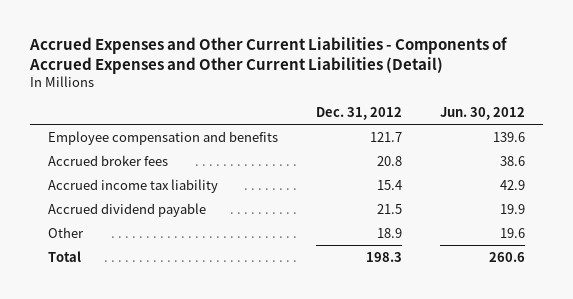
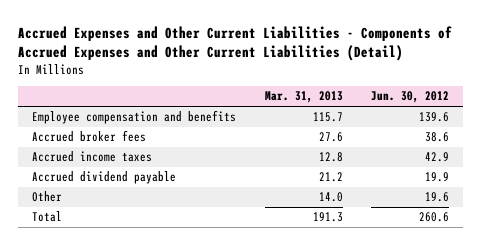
[315,106,402,120] Dec. 31, 2012 -> none
none -> [264,91,343,104] Mar. 31, 2013
[48,178,219,193] Accrued income tax liability -> [32,151,153,163] Accrued income taxes

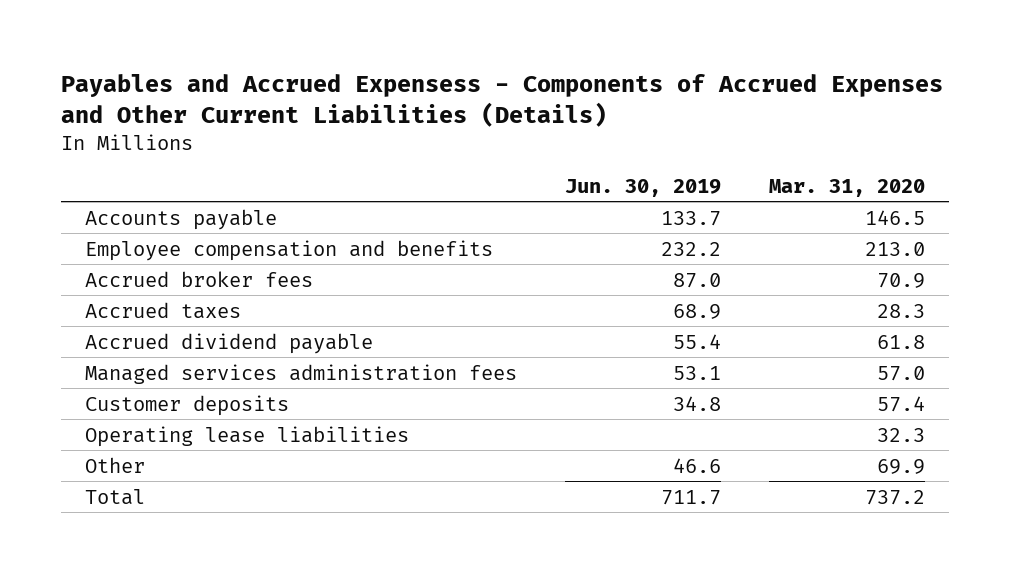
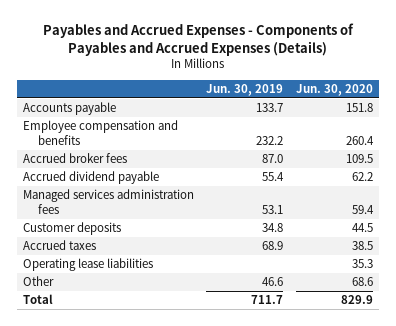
[61,74,944,128] Payables and Accrued Expensess - Components of Accrued Expenses and Other Current Liabilities (Details) -> [42,22,354,56] Payables and Accrued Expenses - Components of Payables and Accrued Expenses (Details)
[768,178,925,197] Mar. 31, 2020 -> none
none -> [295,83,373,96] Jun. 30, 2020
[85,301,242,319] Accrued taxes -> [22,240,96,251] Accrued taxes

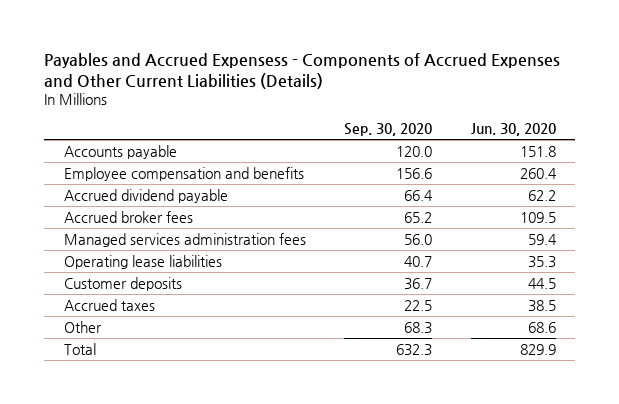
[42,22,354,56] Payables and Accrued Expenses - Components of Payables and Accrued Expenses (Details) -> [44,53,561,89] Payables and Accrued Expensess - Components of Accrued Expenses and Other Current Liabilities (Details)
[206,83,284,96] Jun. 30, 2019 -> none
none -> [344,122,433,136] Sep. 30, 2020
[22,153,127,164] Accrued broker fees -> [63,210,193,223] Accrued broker fees
[22,258,153,272] Operating lease liabilities -> [63,254,222,269] Operating lease liabilities

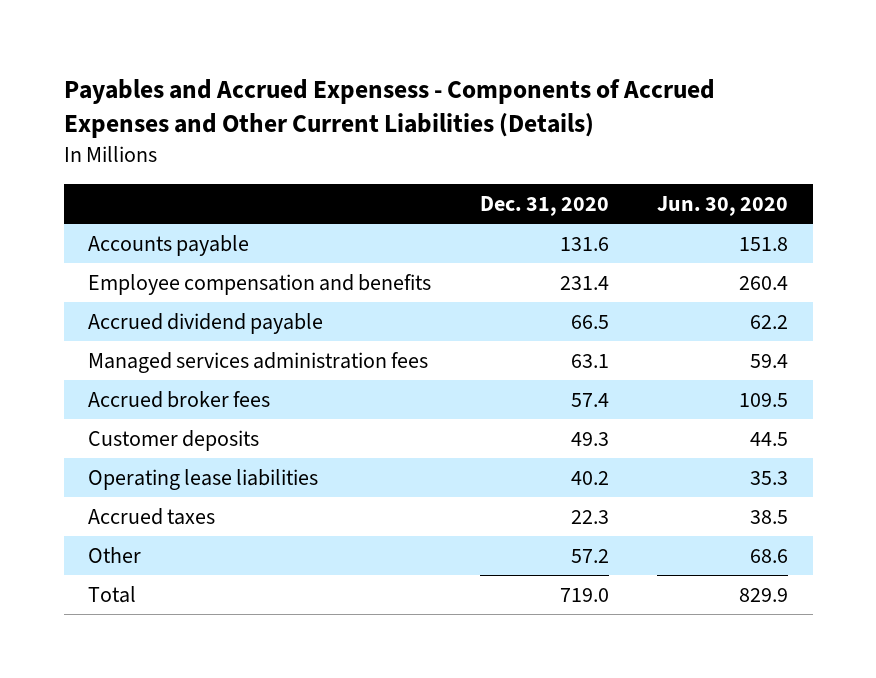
[344,122,433,136] Sep. 30, 2020 -> none
none -> [479,195,609,216] Dec. 31, 2020
[63,210,193,223] Accrued broker fees -> [88,390,271,408] Accrued broker fees
[63,254,222,269] Operating lease liabilities -> [88,468,319,490] Operating lease liabilities

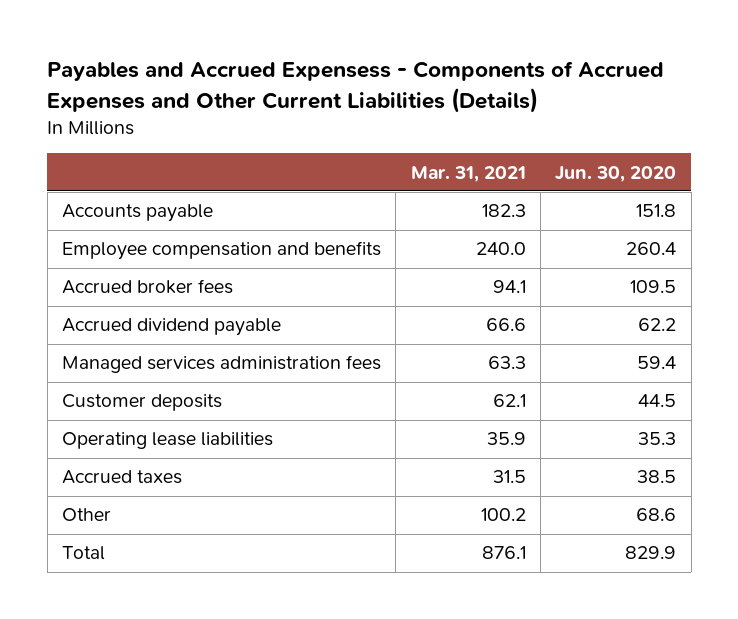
[479,195,609,216] Dec. 31, 2020 -> none
none -> [410,165,526,182] Mar. 31, 2021
[88,390,271,408] Accrued broker fees -> [62,279,234,295] Accrued broker fees

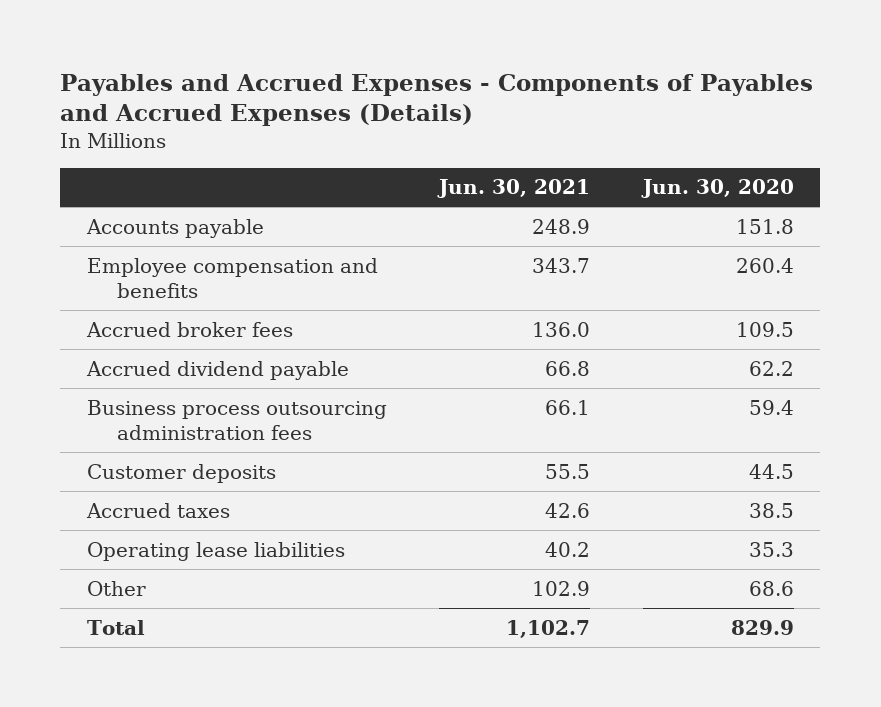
[47,61,665,113] Payables and Accrued Expensess - Components of Accrued Expenses and Other Current Liabilities (Details) -> [60,73,814,127] Payables and Accrued Expenses - Components of Payables and Accrued Expenses (Details)
[410,165,526,182] Mar. 31, 2021 -> none
none -> [437,179,591,199] Jun. 30, 2021
[62,355,382,374] Managed services administration fees -> [86,399,387,440] Business process outsourcing administration fees
[62,432,274,450] Operating lease liabilities -> [86,541,345,561] Operating lease liabilities

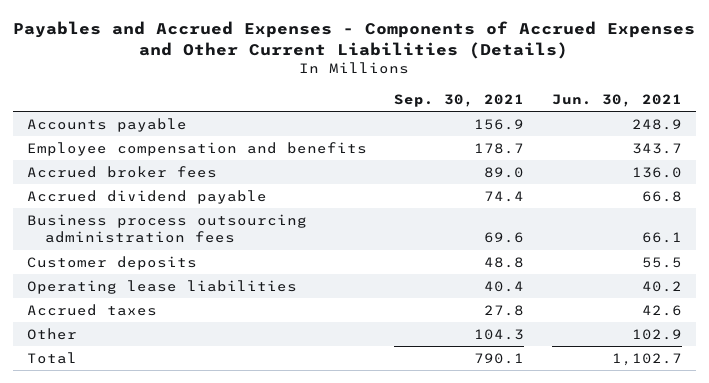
[60,73,814,127] Payables and Accrued Expenses - Components of Payables and Accrued Expenses (Details) -> [13,20,696,59] Payables and Accrued Expenses - Components of Accrued Expenses and Other Current Liabilities (Details)
[641,179,795,199] Jun. 30, 2020 -> none
none -> [394,93,525,107] Sep. 30, 2021
[85,502,230,518] Accrued taxes -> [26,303,157,316] Accrued taxes

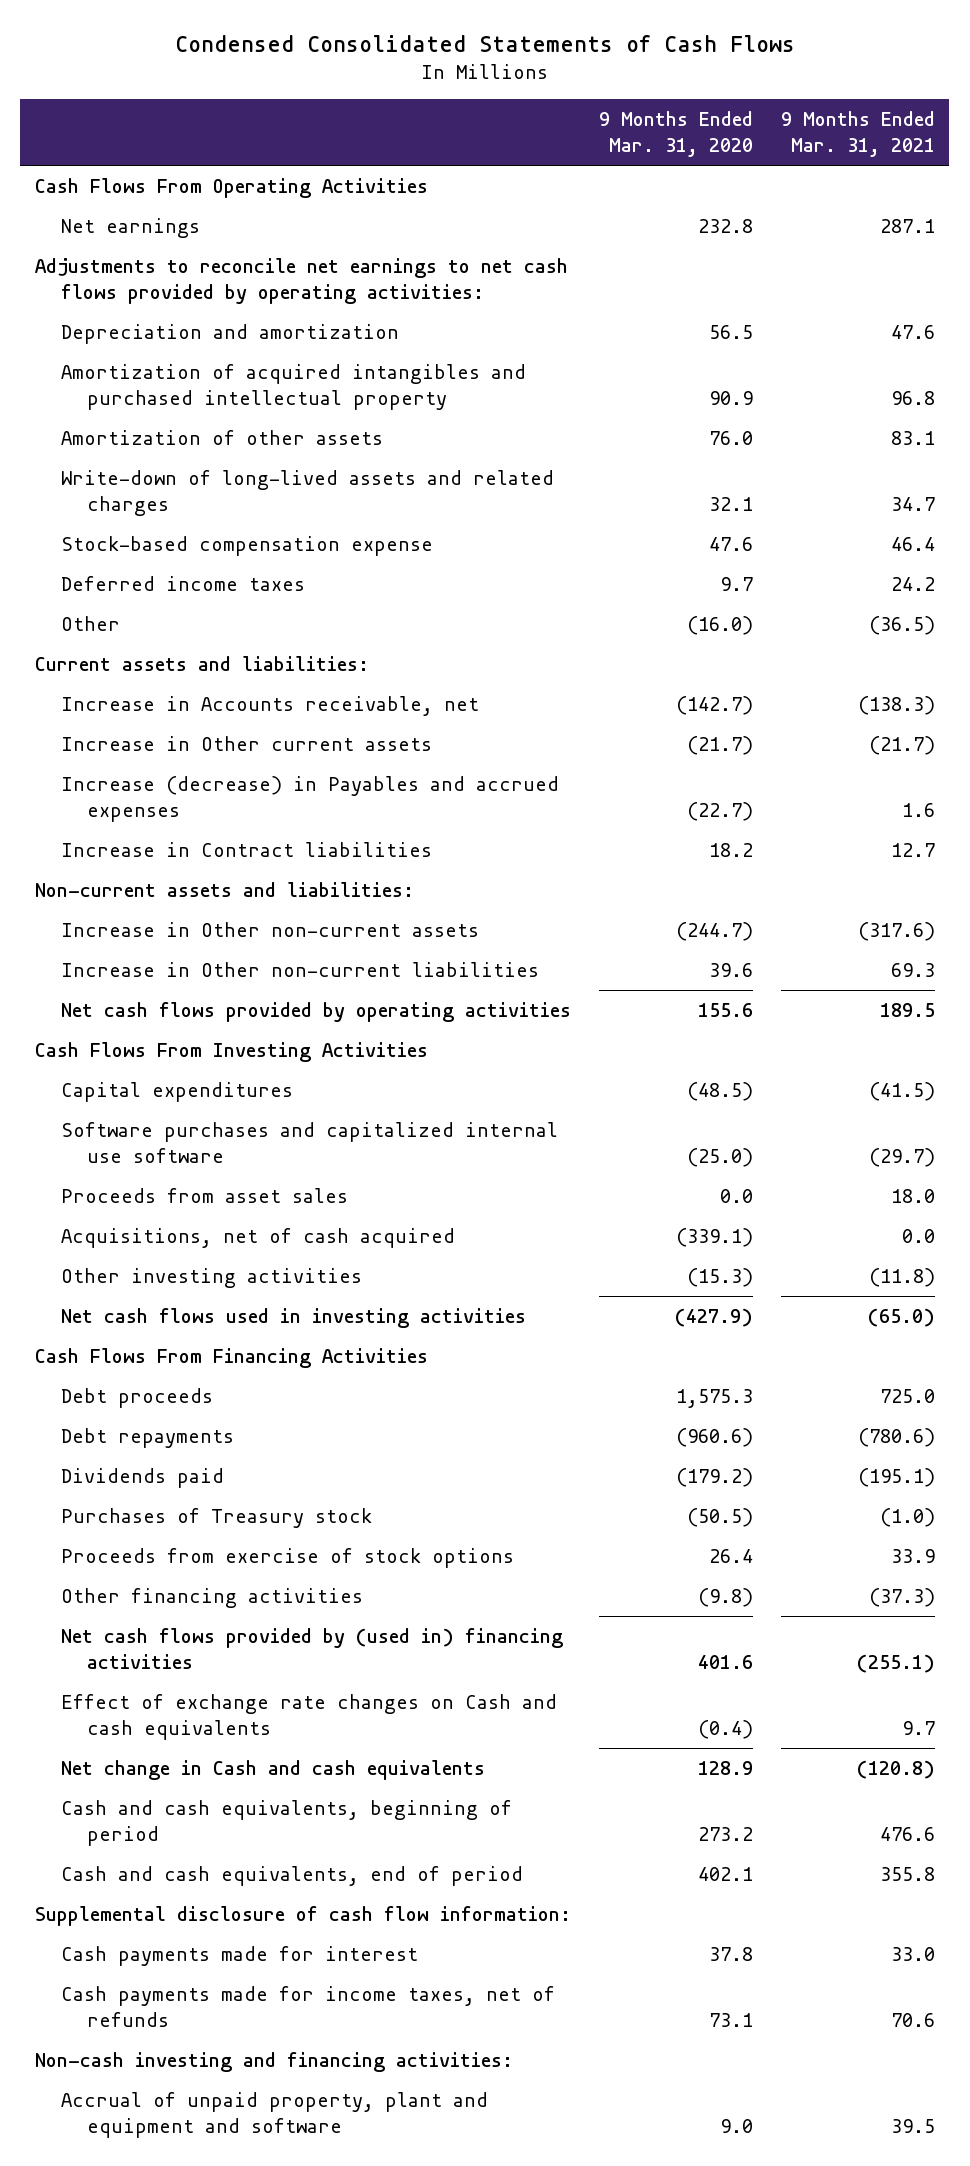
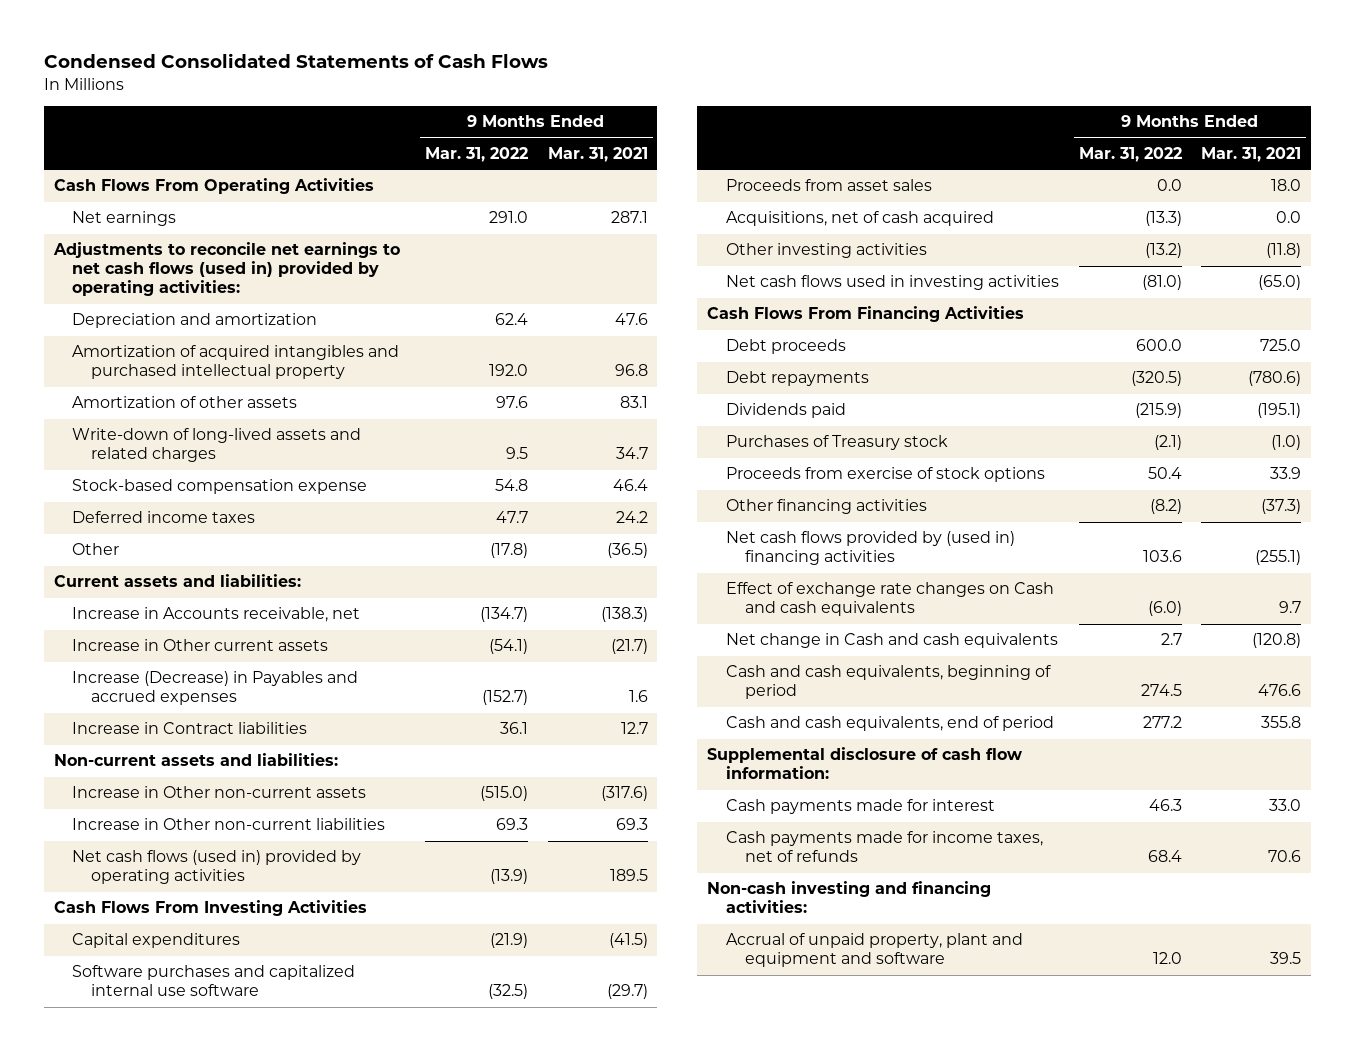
[599,110,754,157] 9 Months Ended Mar. 31, 2020 -> none
none -> [425,146,529,162] Mar. 31, 2022
[34,258,568,305] Adjustments to reconcile net earnings to net cash flows provided by operating activities: -> [52,242,400,297] Adjustments to reconcile net earnings to net cash flows (used in) provided by operating activities:
[61,776,560,823] Increase (decrease) in Payables and accrued expenses -> [72,671,359,706] Increase (Decrease) in Payables and accrued expenses
[61,1002,572,1023] Net cash flows provided by operating activities -> [72,850,362,885] Net cash flows (used in) provided by operating activities

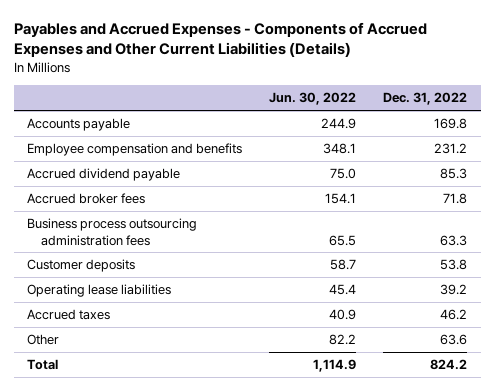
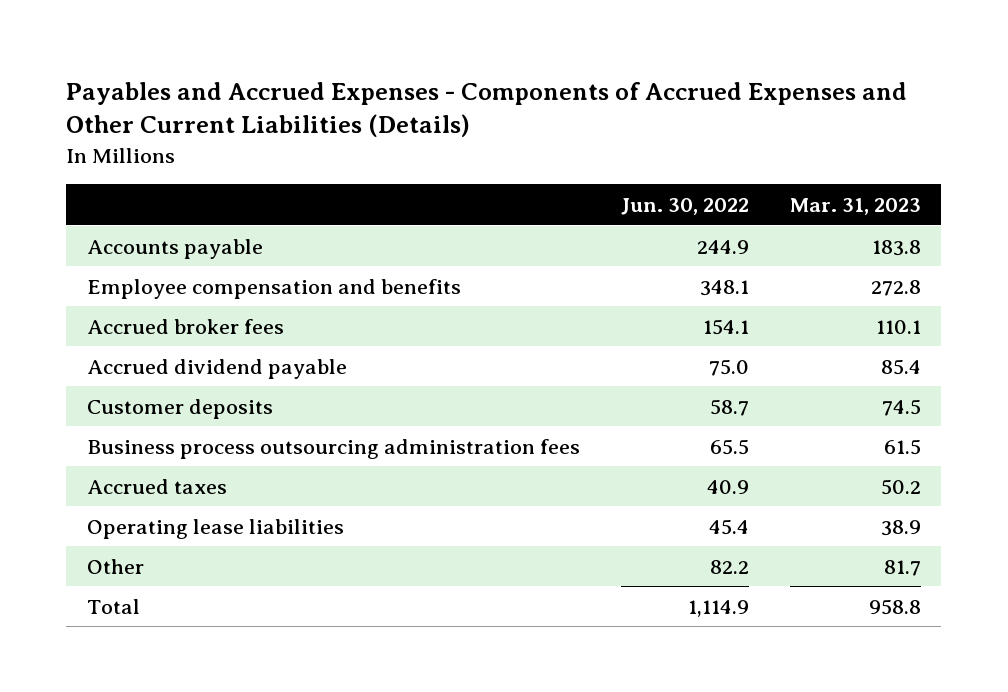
[383,92,468,106] Dec. 31, 2022 -> none
none -> [789,197,921,215] Mar. 31, 2023
[27,168,181,182] Accrued dividend payable -> [86,358,347,379] Accrued dividend payable
[27,218,198,246] Business process outsourcing administration fees -> [86,438,580,459] Business process outsourcing administration fees
[27,284,172,298] Operating lease liabilities -> [86,518,344,539] Operating lease liabilities

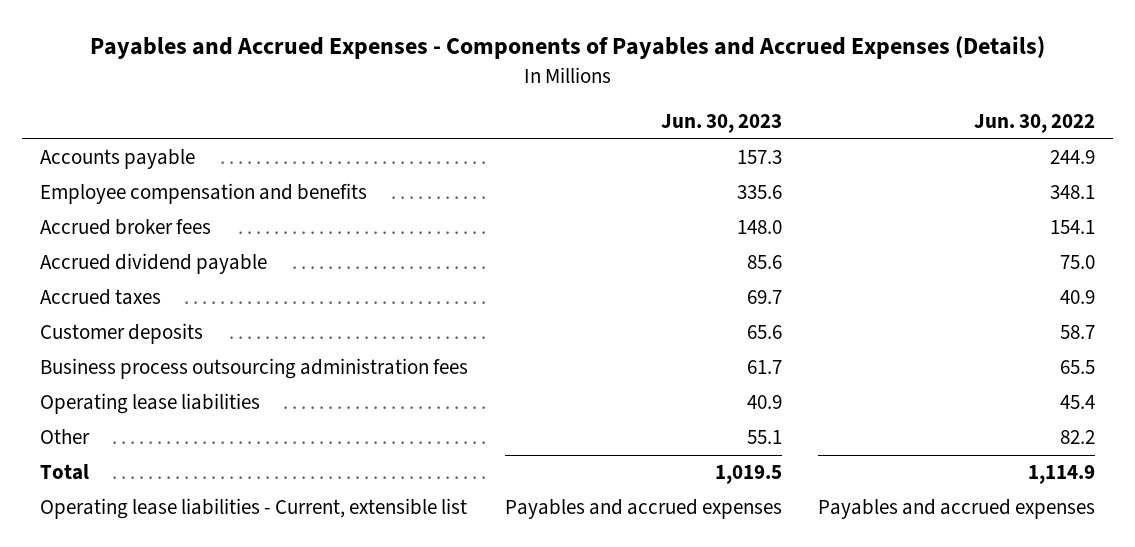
[66,81,908,138] Payables and Accrued Expenses - Components of Accrued Expenses and Other Current Liabilities (Details) -> [89,36,1045,60] Payables and Accrued Expenses - Components of Payables and Accrued Expenses (Details)
[789,197,921,215] Mar. 31, 2023 -> none
none -> [660,113,782,133] Jun. 30, 2023
[86,478,227,494] Accrued taxes -> [40,289,162,306] Accrued taxes
none -> [40,498,468,520] Operating lease liabilities - Current, extensible list

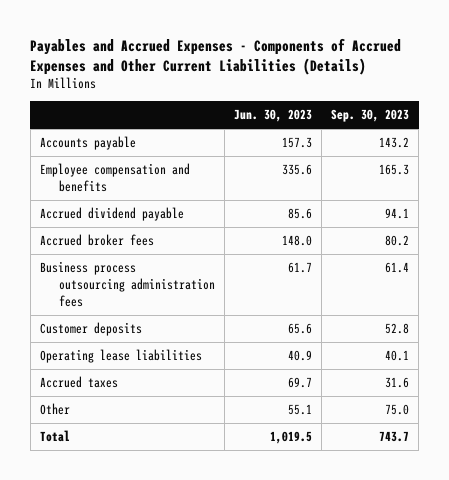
[89,36,1045,60] Payables and Accrued Expenses - Components of Payables and Accrued Expenses (Details) -> [30,37,402,75] Payables and Accrued Expenses - Components of Accrued Expenses and Other Current Liabilities (Details)
[974,113,1096,133] Jun. 30, 2022 -> none
none -> [331,109,410,123] Sep. 30, 2023
[40,219,212,236] Accrued broker fees -> [39,233,154,246] Accrued broker fees
[40,323,204,345] Customer deposits -> [39,321,142,336] Customer deposits
[40,289,162,306] Accrued taxes -> [39,375,118,388] Accrued taxes
[40,498,468,520] Operating lease liabilities - Current, extensible list -> none

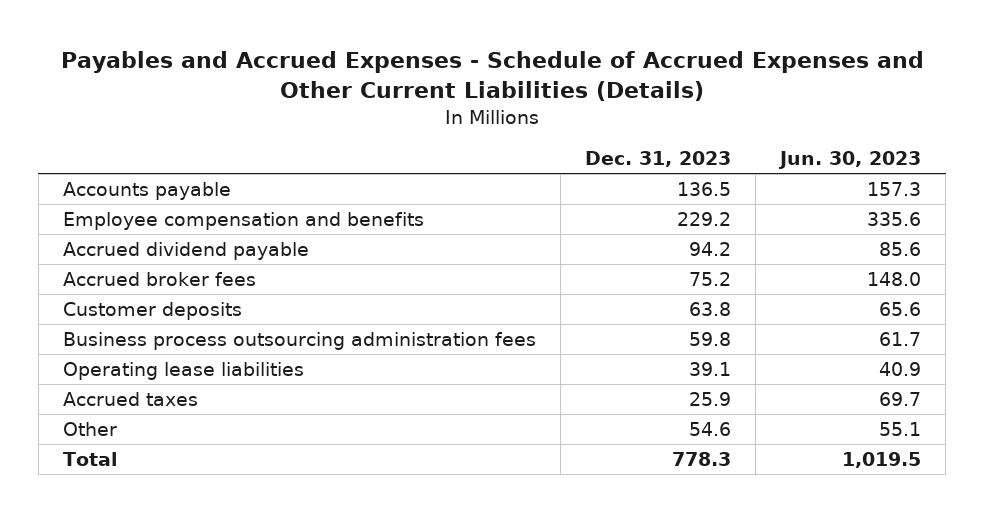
[30,37,402,75] Payables and Accrued Expenses - Components of Accrued Expenses and Other Current Liabilities (Details) -> [61,50,925,101] Payables and Accrued Expenses - Schedule of Accrued Expenses and Other Current Liabilities (Details)
[331,109,410,123] Sep. 30, 2023 -> none
none -> [585,151,732,168] Dec. 31, 2023
[39,260,215,307] Business process outsourcing administration fees -> [62,332,536,351] Business process outsourcing administration fees

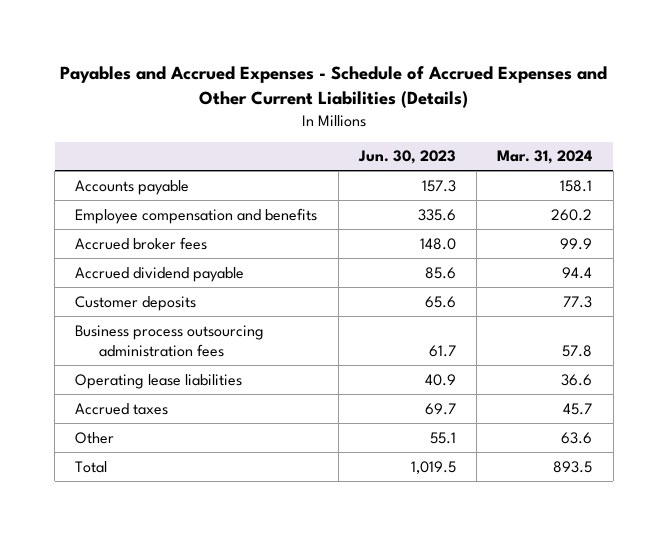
[585,151,732,168] Dec. 31, 2023 -> none
none -> [497,150,593,165] Mar. 31, 2024
[62,242,309,261] Accrued dividend payable -> [75,266,245,282] Accrued dividend payable

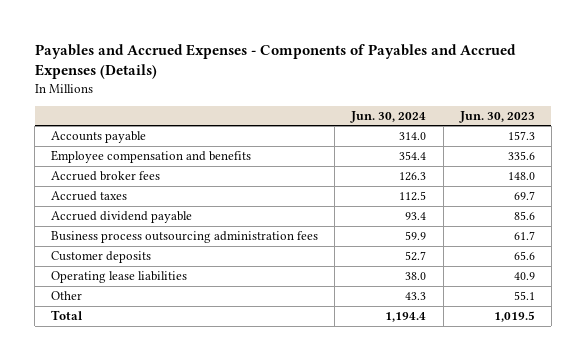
[59,66,607,109] Payables and Accrued Expenses - Schedule of Accrued Expenses and Other Current Liabilities (Details) -> [34,43,516,80] Payables and Accrued Expenses - Components of Payables and Accrued Expenses (Details)
[497,150,593,165] Mar. 31, 2024 -> none
none -> [350,110,427,123] Jun. 30, 2024
[75,402,169,415] Accrued taxes -> [51,191,128,202] Accrued taxes
[75,295,197,311] Customer deposits -> [51,251,152,264] Customer deposits

